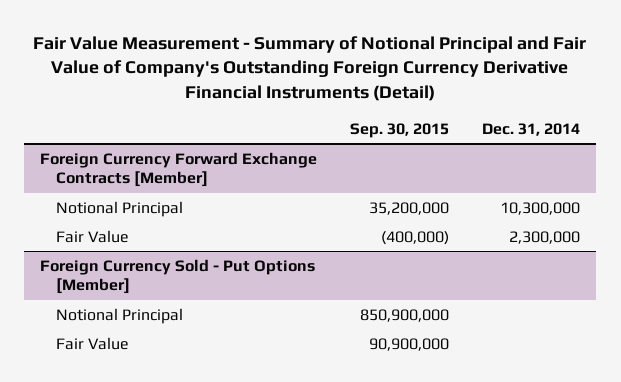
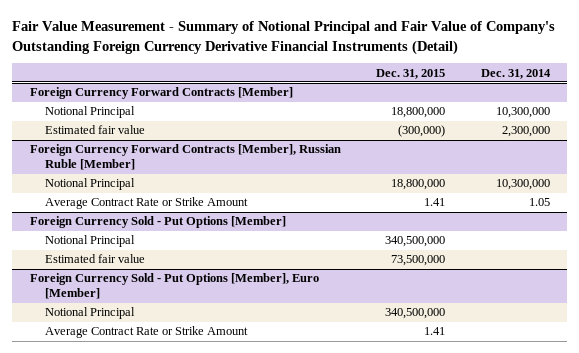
[350,122,450,138] Sep. 30, 2015 -> none
none -> [376,68,446,79] Dec. 31, 2015
[40,151,318,188] Foreign Currency Forward Exchange Contracts [Member] -> [29,87,293,100] Foreign Currency Forward Contracts [Member]
[55,229,129,243] Fair Value -> [44,125,145,135] Estimated fair value
none -> [29,144,341,171] Foreign Currency Forward Contracts [Member], Russian Ruble [Member]
none -> [44,178,135,191] Notional Principal
none -> [44,197,248,210] Average Contract Rate or Strike Amount
[55,336,129,350] Fair Value -> [44,254,145,264] Estimated fair value
none -> [29,273,319,300] Foreign Currency Sold - Put Options [Member], Euro [Member]
none -> [44,307,135,320] Notional Principal
none -> [44,326,248,339] Average Contract Rate or Strike Amount

